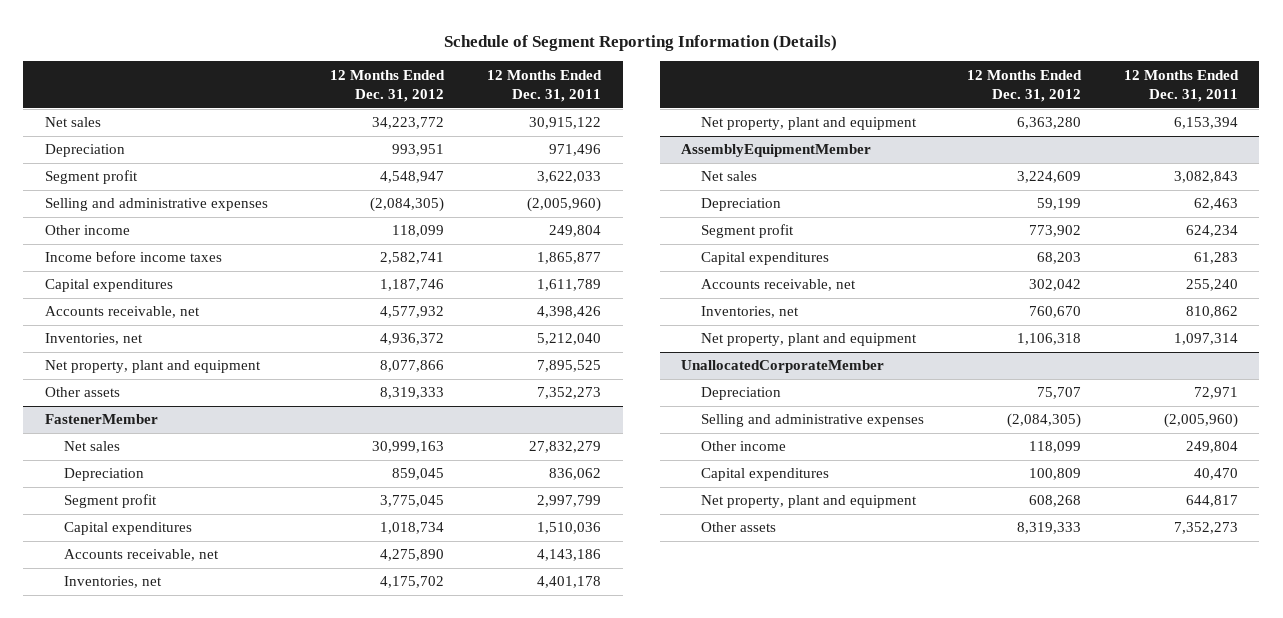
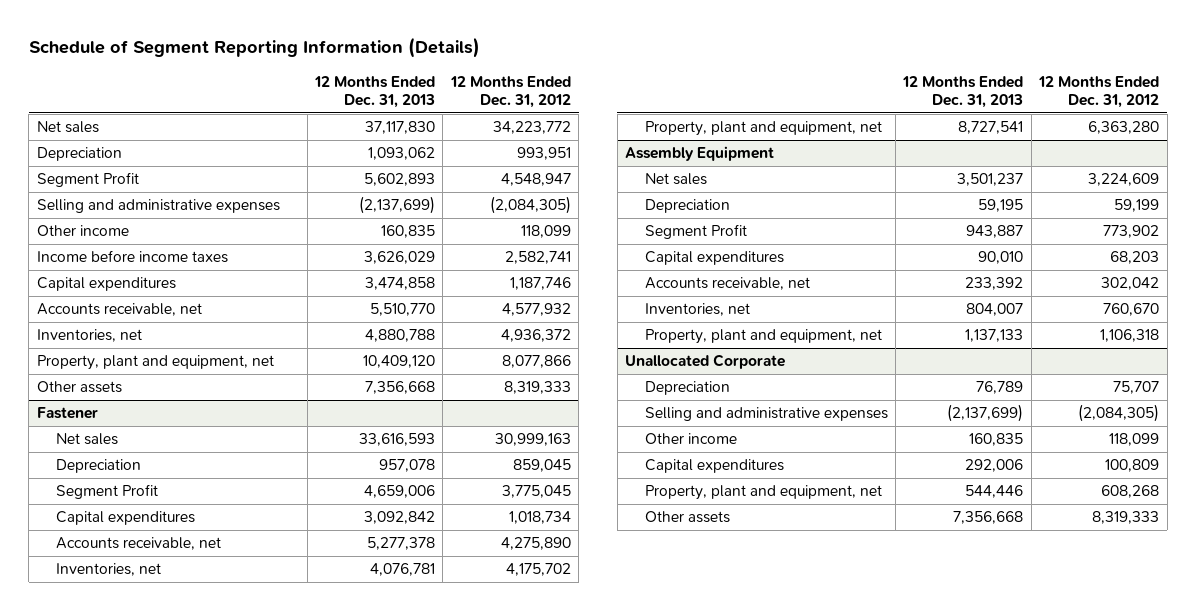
[487,69,603,102] 12 Months Ended Dec. 31, 2011 -> none
none -> [313,75,435,108] 12 Months Ended Dec. 31, 2013
[44,170,138,185] Segment profit -> [36,172,139,188] Segment Profit
[44,360,261,374] Net property, plant and equipment -> [36,355,274,371] Property, plant and equipment, net
[44,414,158,425] FastenerMember -> none
none -> [36,407,98,420] Fastener
[64,494,158,509] Segment profit -> [56,484,159,500] Segment Profit
[681,144,872,158] AssemblyEquipmentMember -> none
[700,117,917,131] Net property, plant and equipment -> [644,121,882,137] Property, plant and equipment, net
none -> [625,146,775,162] Assembly Equipment
[700,224,794,239] Segment profit -> [644,224,747,240] Segment Profit
[681,360,885,374] UnallocatedCorporateMember -> none
[700,333,917,347] Net property, plant and equipment -> [644,329,882,345] Property, plant and equipment, net
none -> [625,354,786,370] Unallocated Corporate
[700,495,917,509] Net property, plant and equipment -> [644,485,882,501] Property, plant and equipment, net

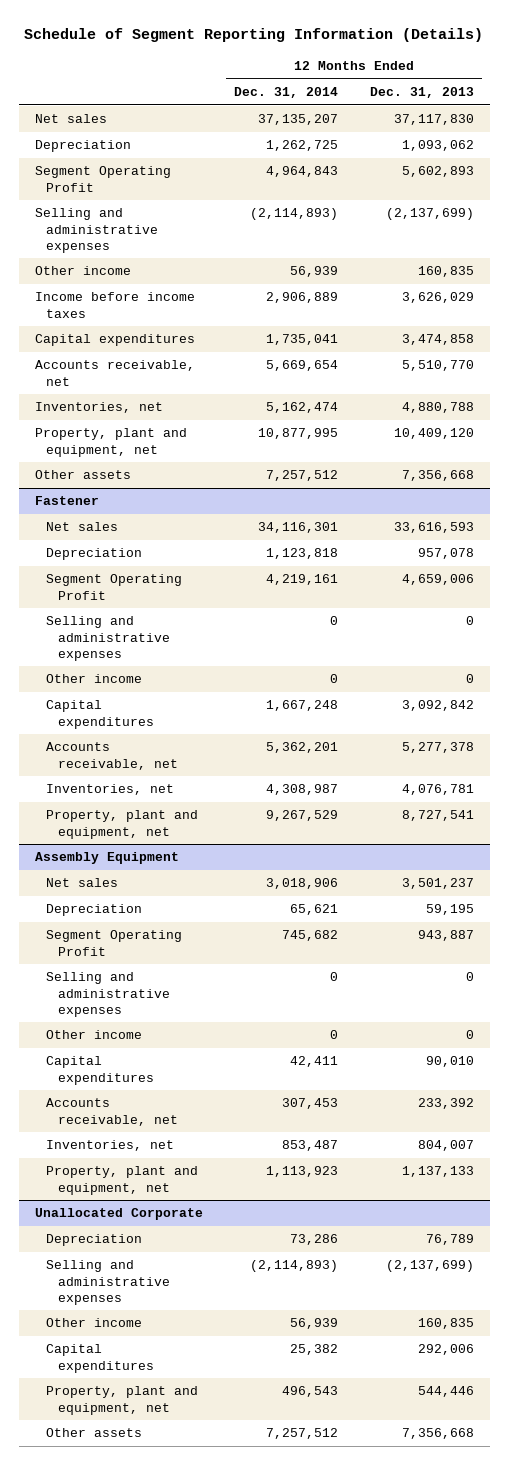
[449,75,571,108] 12 Months Ended Dec. 31, 2012 -> none
none -> [234,86,339,98] Dec. 31, 2014
[36,172,139,188] Segment Profit -> [34,166,171,192] Segment Operating Profit
[56,484,159,500] Segment Profit -> [46,574,183,600] Segment Operating Profit
none -> [46,616,171,661] Selling and administrative expenses
none -> [46,674,143,684] Other income
[644,224,747,240] Segment Profit -> [46,930,183,956] Segment Operating Profit
none -> [46,972,171,1017] Selling and administrative expenses
none -> [46,1030,143,1040] Other income

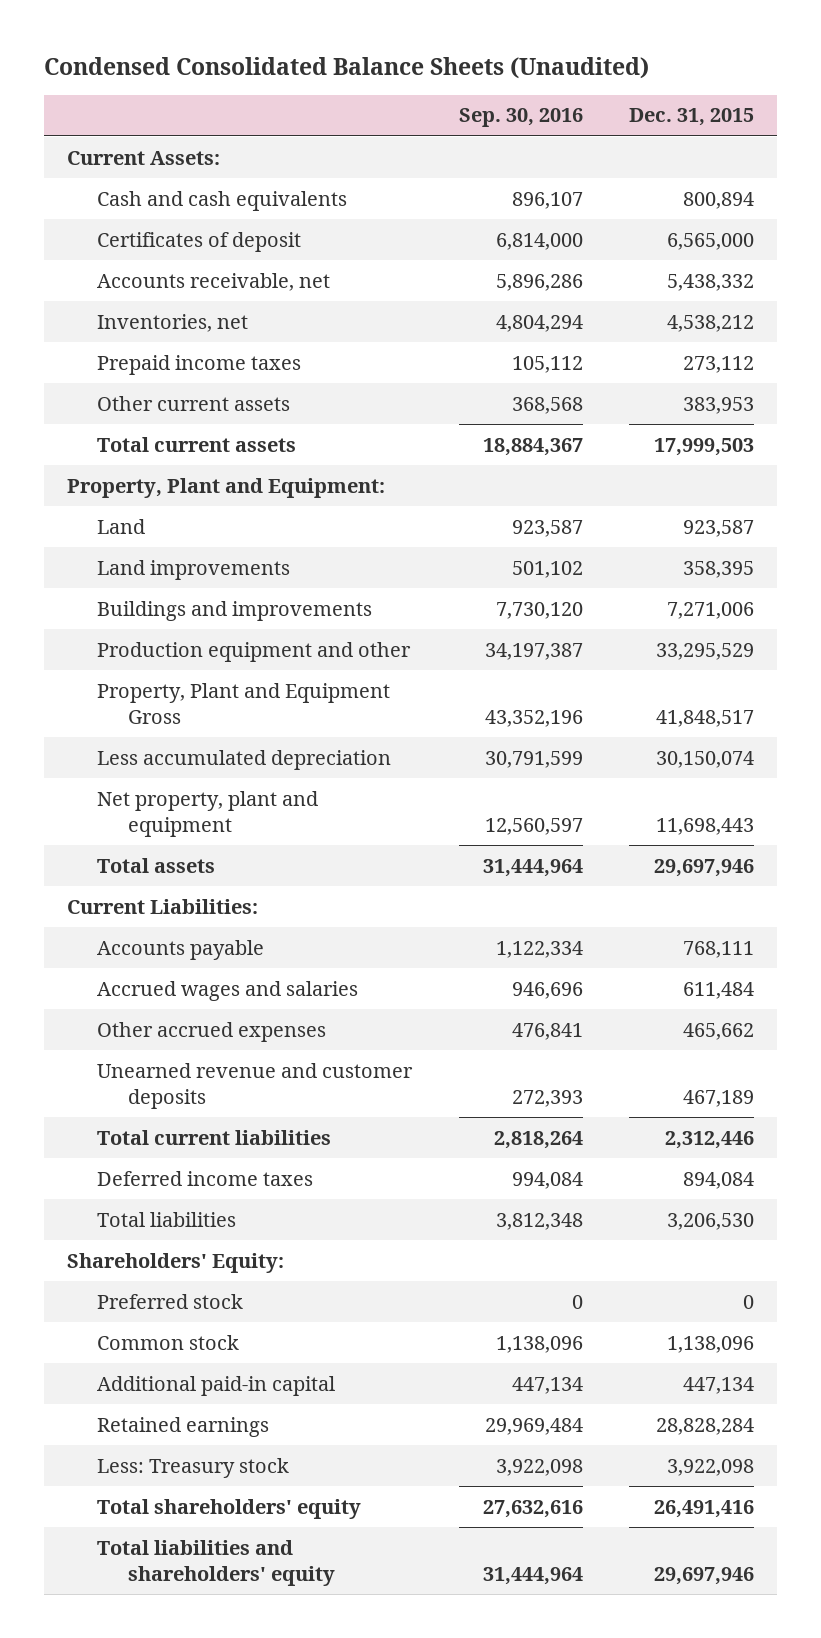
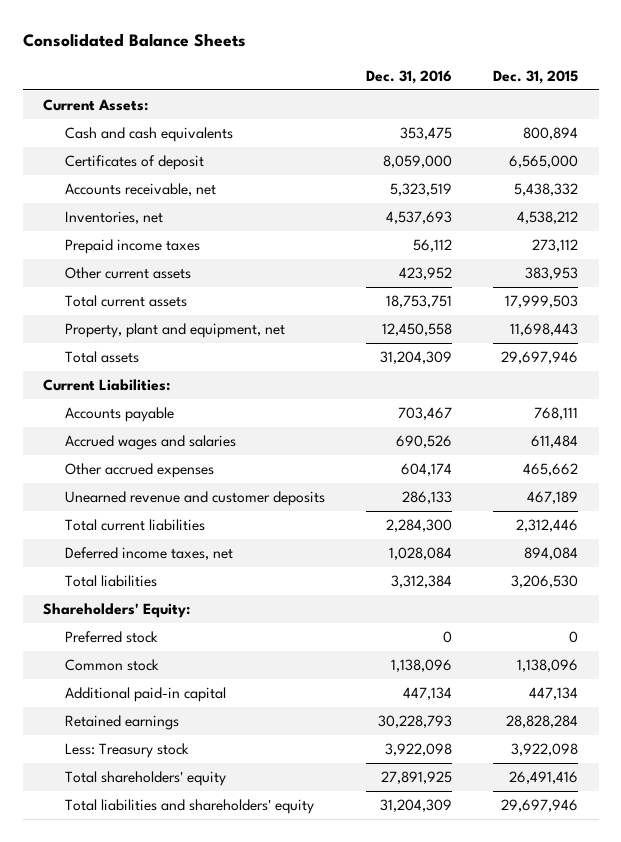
[43,56,649,79] Condensed Consolidated Balance Sheets (Unaudited) -> [22,33,246,48] Consolidated Balance Sheets
[458,108,583,128] Sep. 30, 2016 -> none
none -> [365,69,452,84] Dec. 31, 2016
[66,477,385,498] Property, Plant and Equipment: -> none
[97,518,146,534] Land -> none
[97,559,291,580] Land improvements -> none
[97,600,373,621] Buildings and improvements -> none
[97,641,412,662] Production equipment and other -> none
[97,682,391,724] Property, Plant and Equipment Gross -> none
[97,749,392,770] Less accumulated depreciation -> none
[97,790,319,837] Net property, plant and equipment -> [64,322,285,338] Property, plant and equipment, net
[97,1170,314,1186] Deferred income taxes -> [64,546,233,560] Deferred income taxes, net

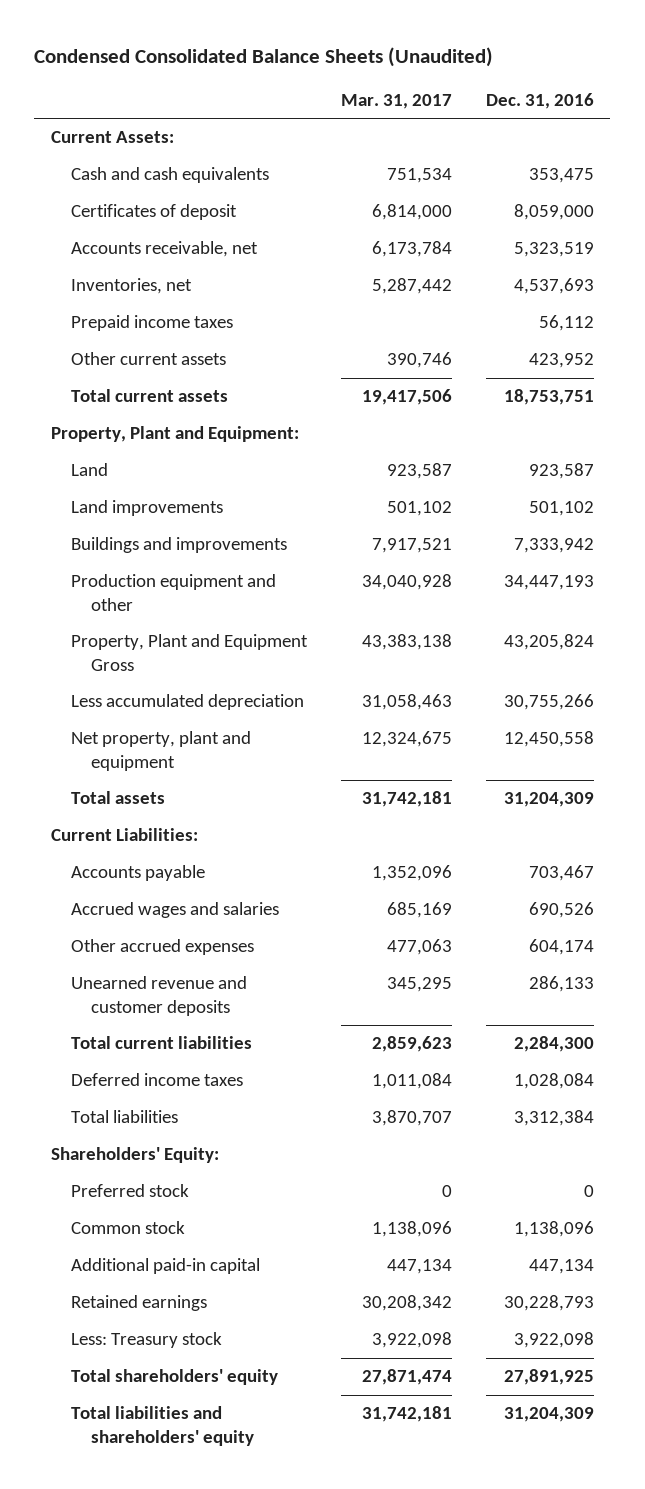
[22,33,246,48] Consolidated Balance Sheets -> [34,46,494,67] Condensed Consolidated Balance Sheets (Unaudited)
[493,69,579,84] Dec. 31, 2015 -> none
none -> [340,93,452,109] Mar. 31, 2017
none -> [51,426,300,443] Property, Plant and Equipment:
none -> [71,463,109,477] Land
none -> [71,500,224,517] Land improvements
none -> [71,537,288,554] Buildings and improvements
none -> [71,574,277,611] Production equipment and other
none -> [71,634,309,671] Property, Plant and Equipment Gross
none -> [71,694,305,711] Less accumulated depreciation
[64,322,285,338] Property, plant and equipment, net -> [71,731,252,771] Net property, plant and equipment
[64,546,233,560] Deferred income taxes, net -> [71,1073,244,1087] Deferred income taxes

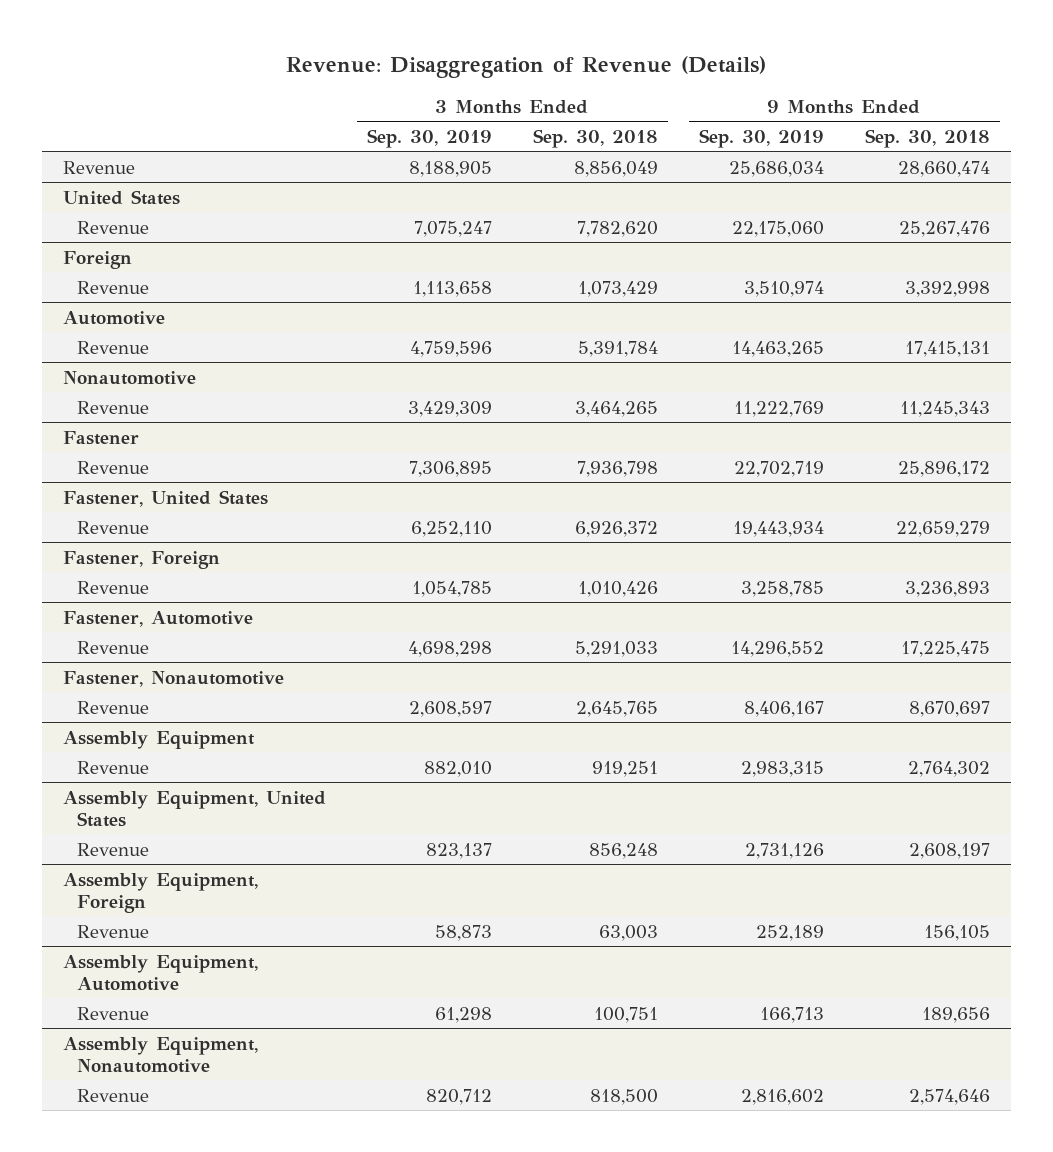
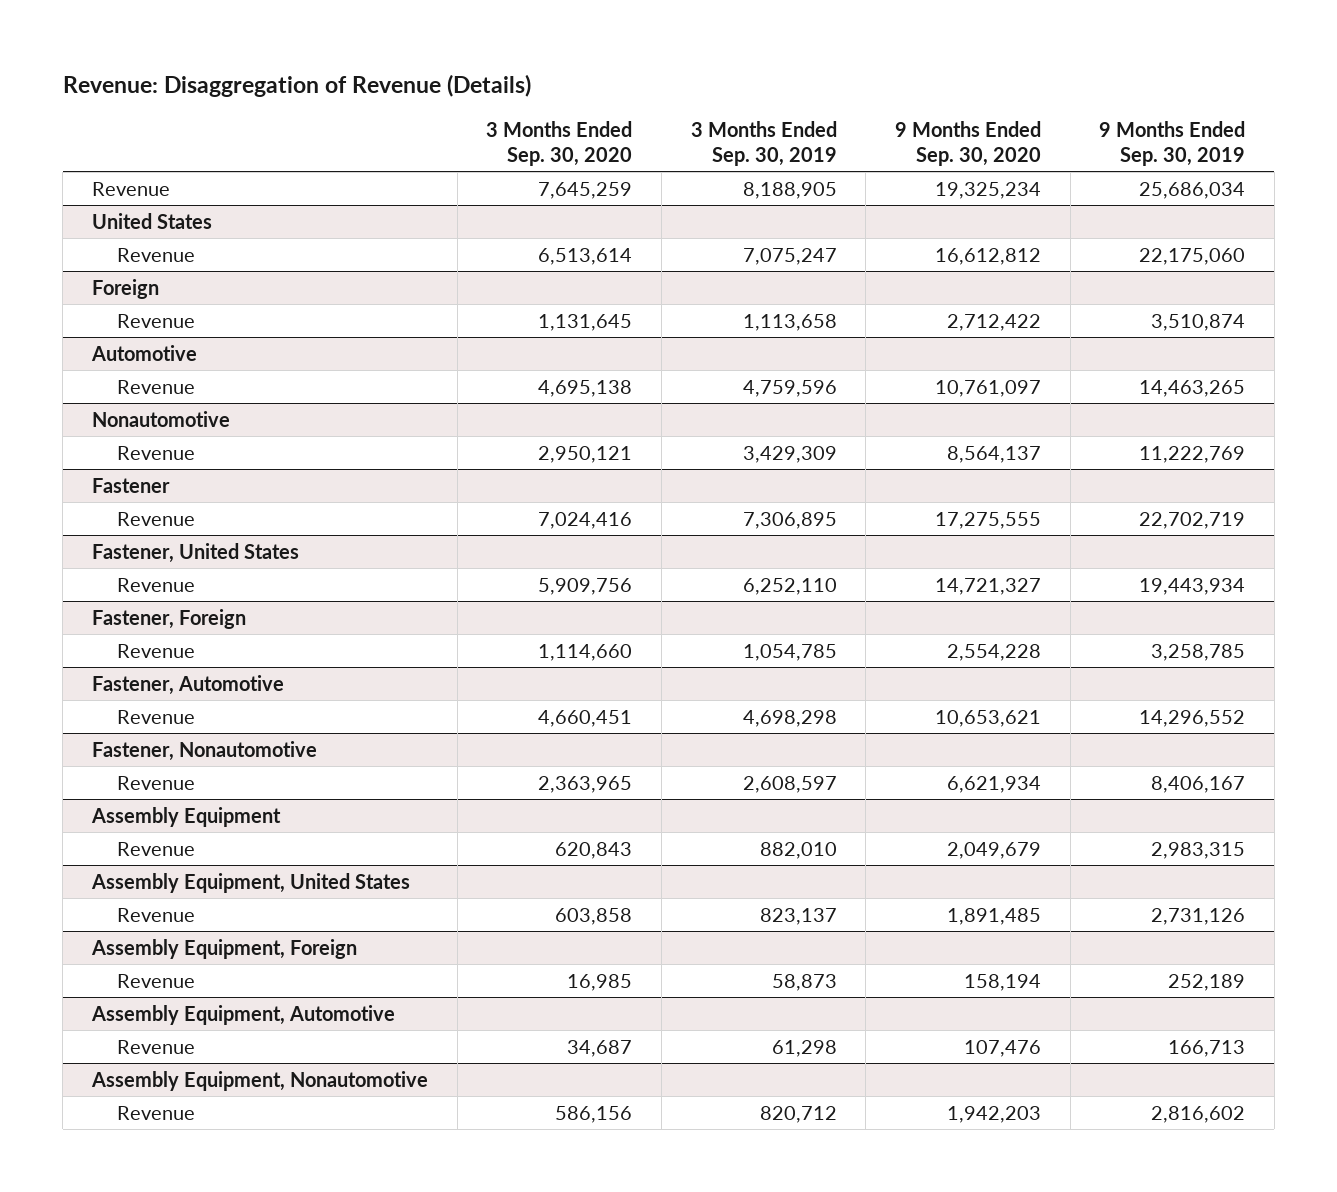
[532,128,658,148] Sep. 30, 2018 -> none
[865,128,991,148] Sep. 30, 2018 -> none
none -> [486,120,633,166] 3 Months Ended Sep. 30, 2020
none -> [894,120,1041,166] 9 Months Ended Sep. 30, 2020
[743,280,824,297] 3,510,974 -> [1151,313,1246,331] 3,510,874

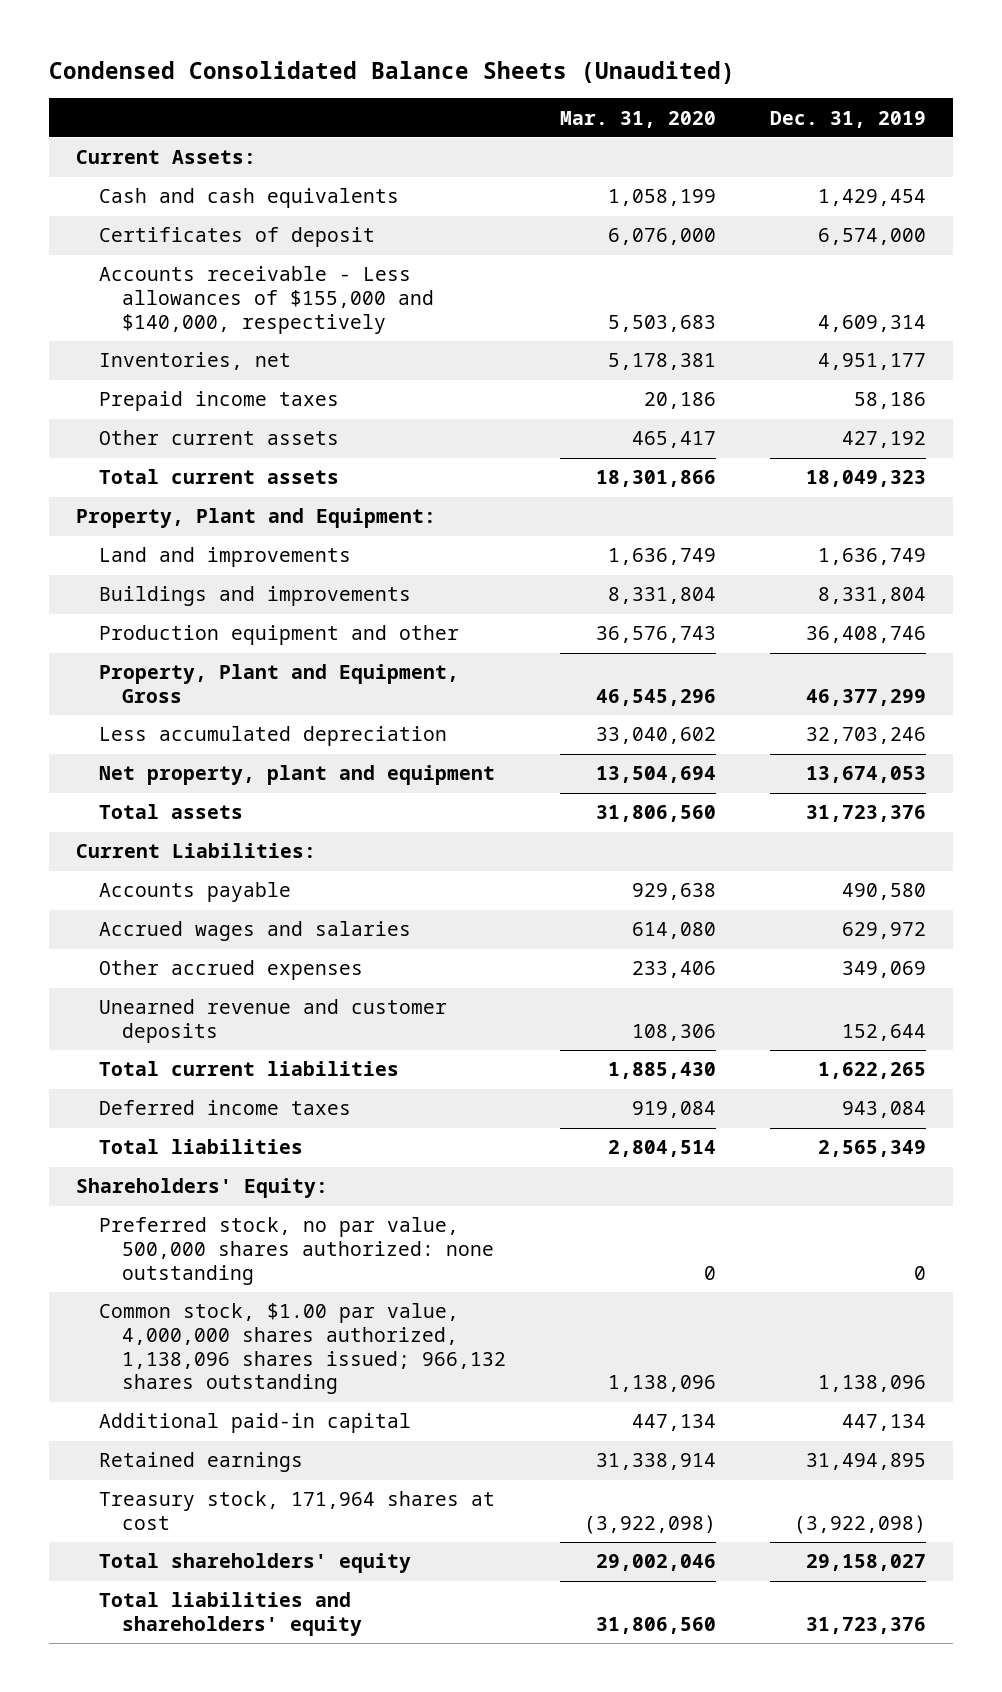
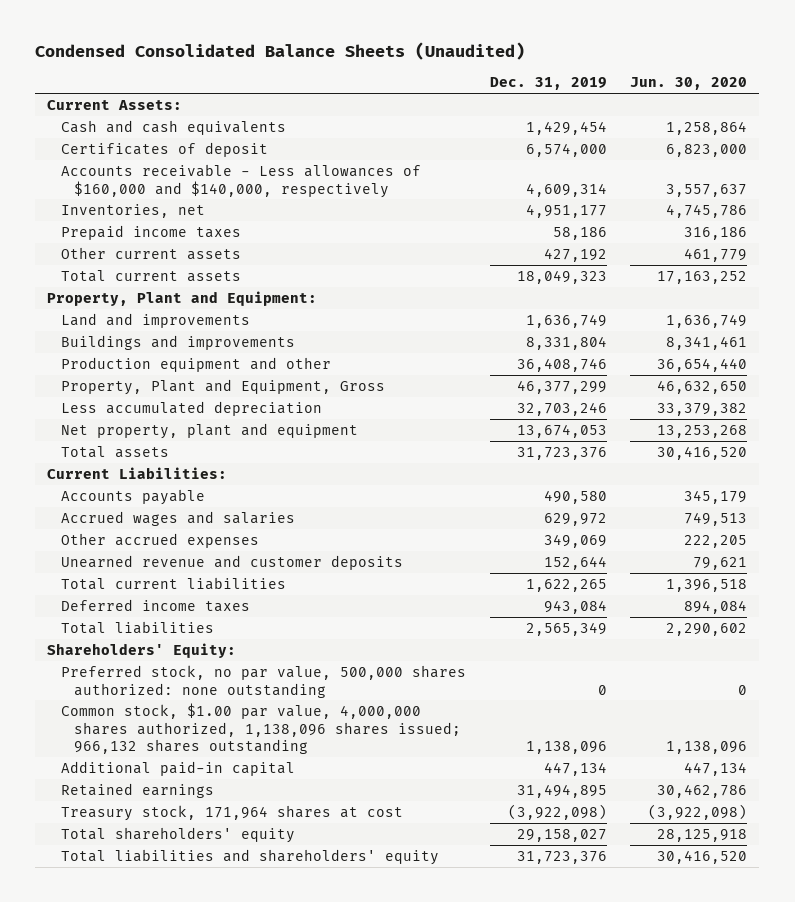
[560,110,717,128] Mar. 31, 2020 -> none
none -> [630,77,748,91] Jun. 30, 2020
[99,266,435,334] Accounts receivable - Less allowances of $155,000 and $140,000, respectively -> [60,163,421,198] Accounts receivable - Less allowances of $160,000 and $140,000, respectively

